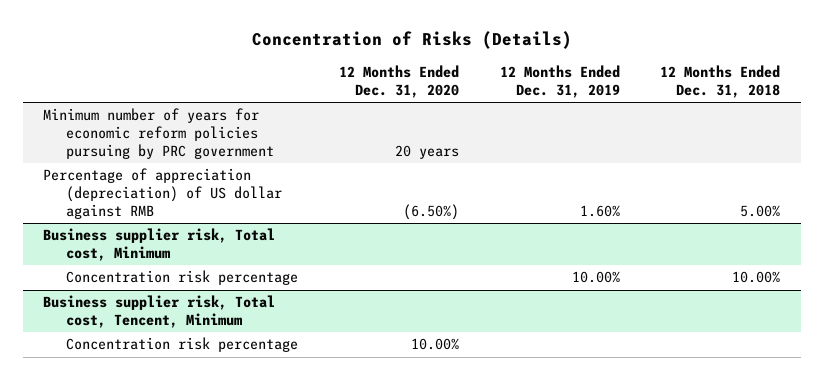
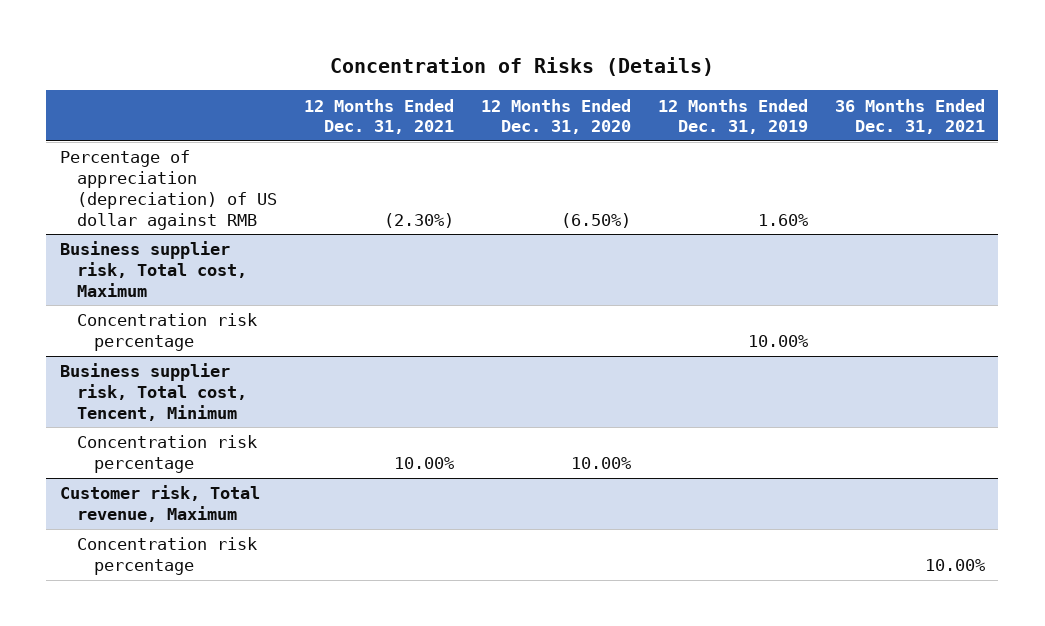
[660,65,781,98] 12 Months Ended Dec. 31, 2018 -> none
none -> [303,98,454,135] 12 Months Ended Dec. 31, 2021
none -> [834,98,985,135] 36 Months Ended Dec. 31, 2021
[42,108,274,159] Minimum number of years for economic reform policies pursuing by PRC government -> none
[42,228,275,262] Business supplier risk, Total cost, Minimum -> [59,241,247,297] Business supplier risk, Total cost, Maximum
none -> [59,485,260,523] Customer risk, Total revenue, Maximum
none -> [76,537,257,576] Concentration risk percentage

